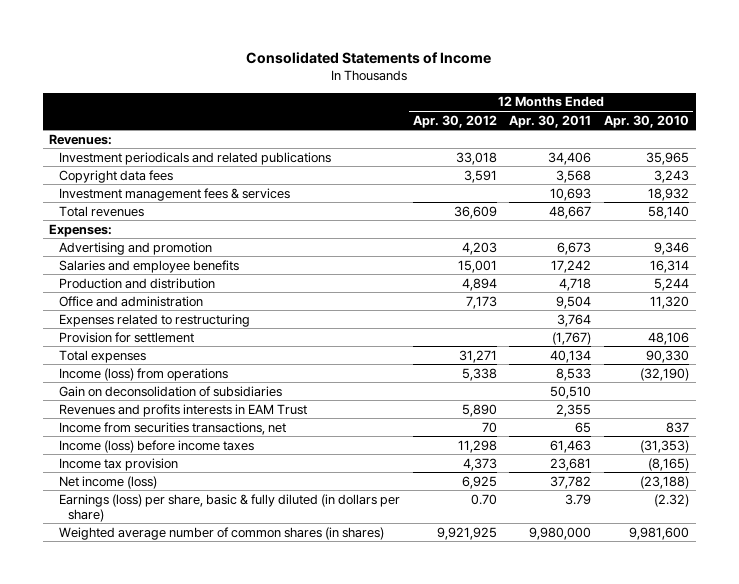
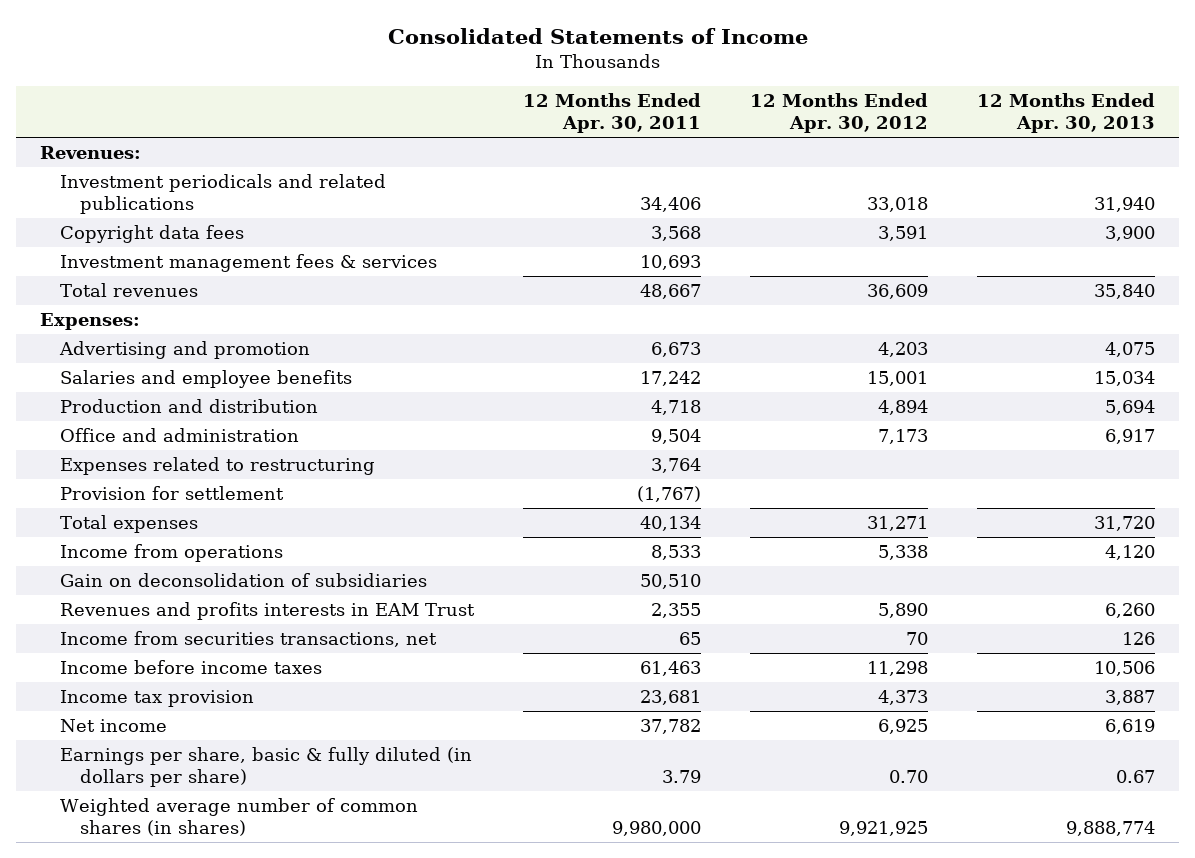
[604,114,690,128] Apr. 30, 2010 -> none
none -> [976,93,1155,134] 12 Months Ended Apr. 30, 2013
[58,367,228,381] Income (loss) from operations -> [59,544,283,563] Income from operations
[58,439,254,453] Income (loss) before income taxes -> [59,660,322,675] Income before income taxes
[58,475,157,489] Net income (loss) -> [59,719,167,733] Net income
[58,493,400,522] Earnings (loss) per share, basic & fully diluted (in dollars per share) -> [59,747,472,788] Earnings per share, basic & fully diluted (in dollars per share)

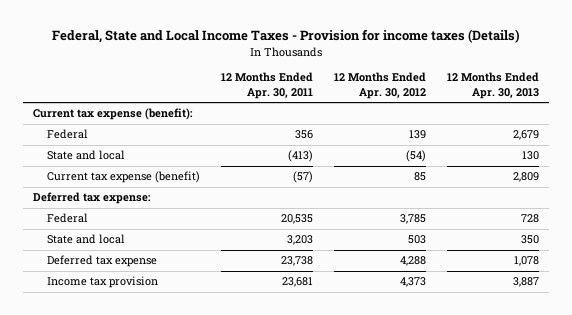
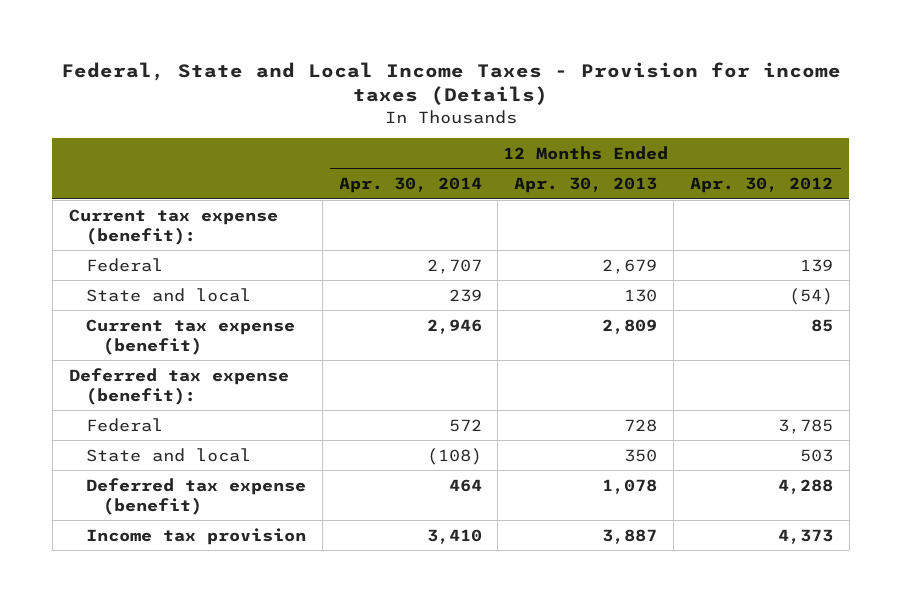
[221,72,314,99] 12 Months Ended Apr. 30, 2011 -> none
none -> [338,177,482,194] Apr. 30, 2014
[33,192,152,205] Deferred tax expense: -> [68,367,289,405] Deferred tax expense (benefit):
[47,255,158,268] Deferred tax expense -> [85,477,306,515] Deferred tax expense (benefit)

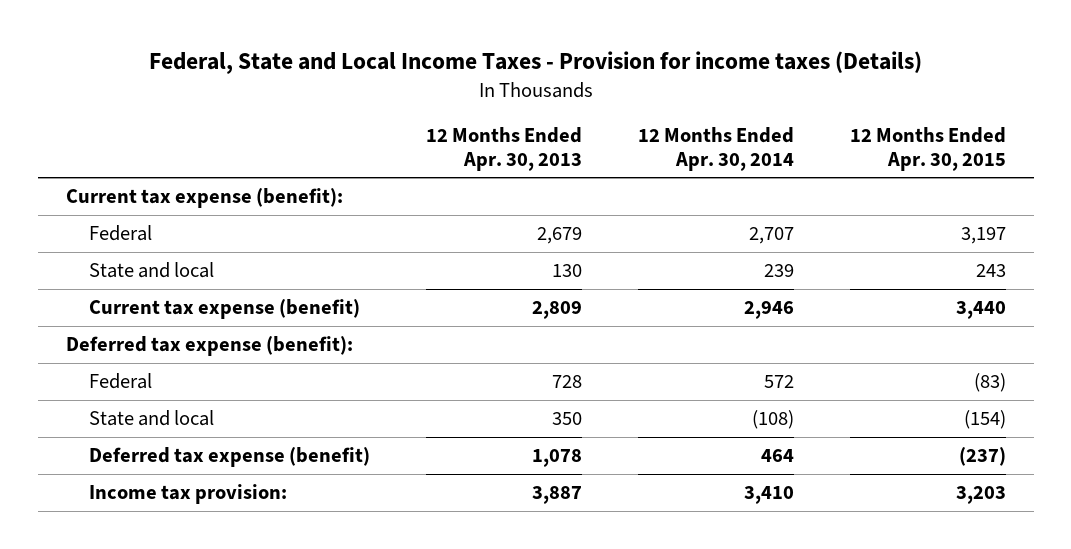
[689,177,833,194] Apr. 30, 2012 -> none
none -> [849,127,1006,171] 12 Months Ended Apr. 30, 2015
[85,527,306,545] Income tax provision -> [89,484,288,505] Income tax provision:

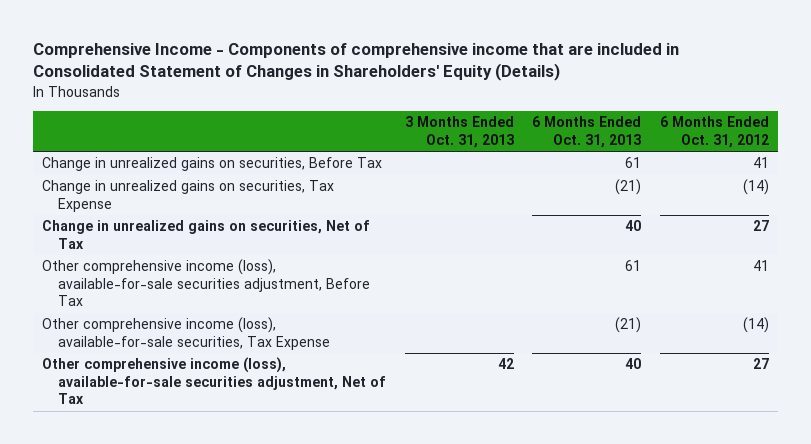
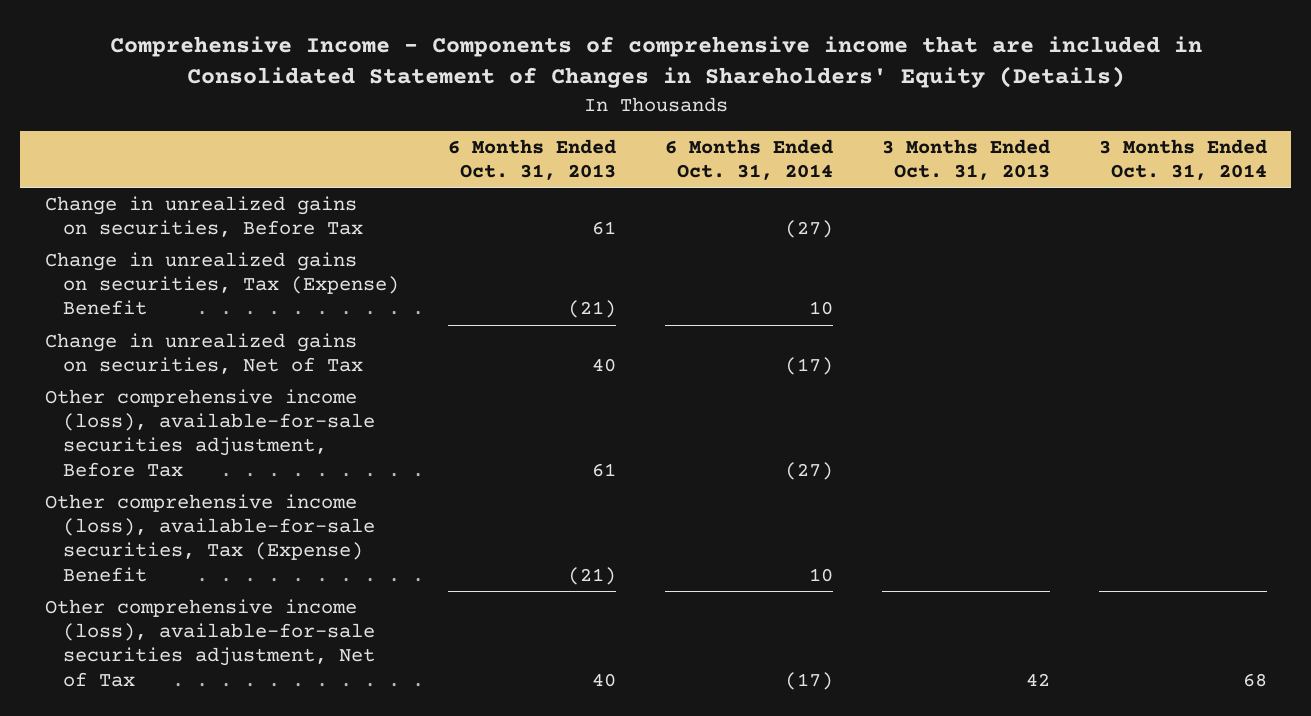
[659,116,769,148] 6 Months Ended Oct. 31, 2012 -> none
none -> [665,139,834,181] 6 Months Ended Oct. 31, 2014
none -> [1098,139,1267,181] 3 Months Ended Oct. 31, 2014
[42,180,335,212] Change in unrealized gains on securities, Tax Expense -> [44,251,400,316] Change in unrealized gains on securities, Tax (Expense) Benefit
[42,317,331,350] Other comprehensive income (loss), available-for-sale securities, Tax Expense -> [44,493,376,582] Other comprehensive income (loss), available-for-sale securities, Tax (Expense) Benefit

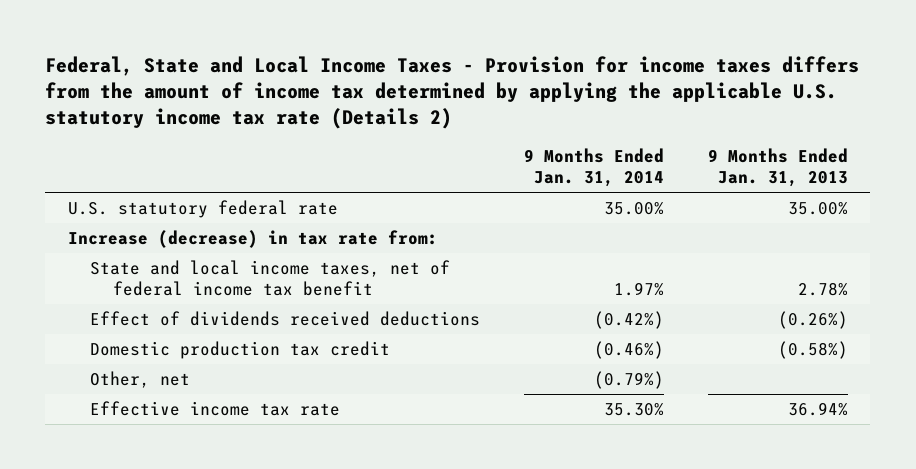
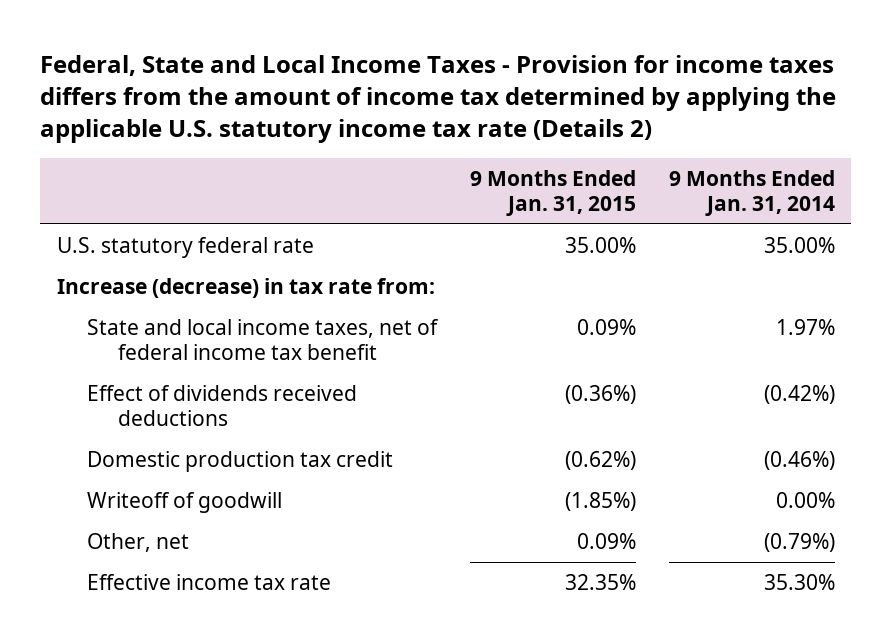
[708,148,849,188] 9 Months Ended Jan. 31, 2013 -> none
none -> [469,169,636,216] 9 Months Ended Jan. 31, 2015
none -> [87,491,283,513] Writeoff of goodwill

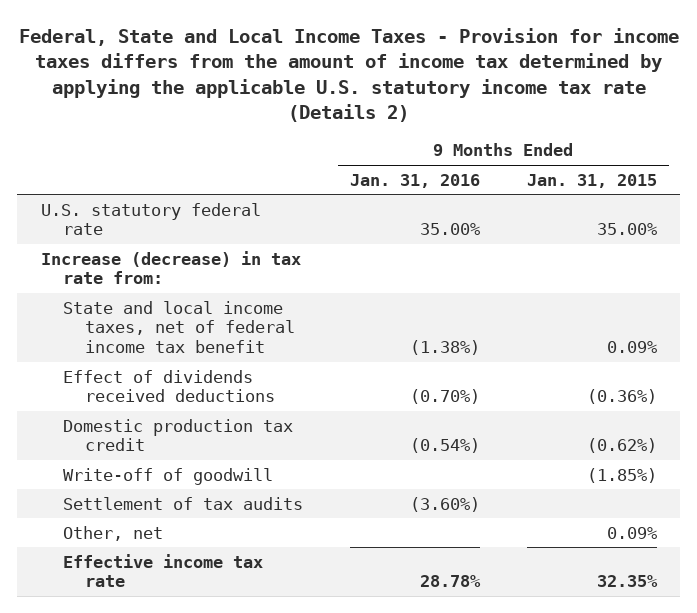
[668,169,835,216] 9 Months Ended Jan. 31, 2014 -> none
none -> [349,173,480,188] Jan. 31, 2016
[87,491,283,513] Writeoff of goodwill -> [63,467,274,485] Write-off of goodwill
none -> [63,496,304,510] Settlement of tax audits

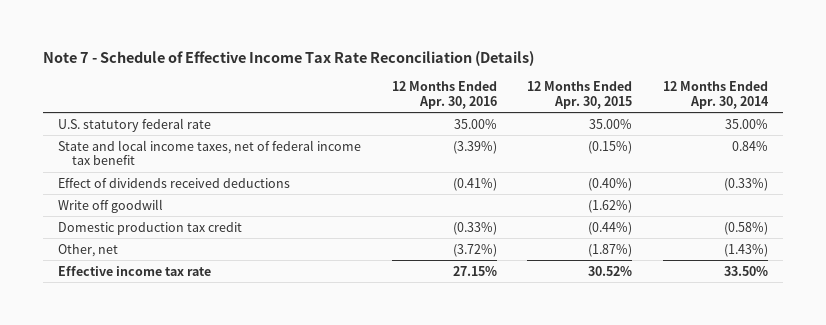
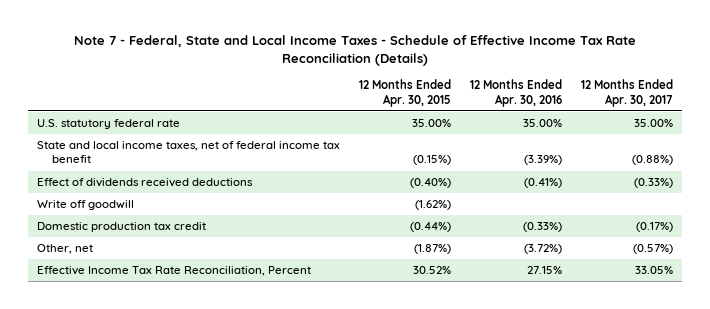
[43,50,535,66] Note 7 - Schedule of Effective Income Tax Rate Reconciliation (Details) -> [73,35,636,66] Note 7 - Federal, State and Local Income Taxes - Schedule of Effective Income Tax Rate Reconciliation (Details)
[662,81,769,109] 12 Months Ended Apr. 30, 2014 -> none
none -> [580,79,673,107] 12 Months Ended Apr. 30, 2017
[58,265,212,276] Effective income tax rate -> [37,266,312,277] Effective Income Tax Rate Reconciliation, Percent

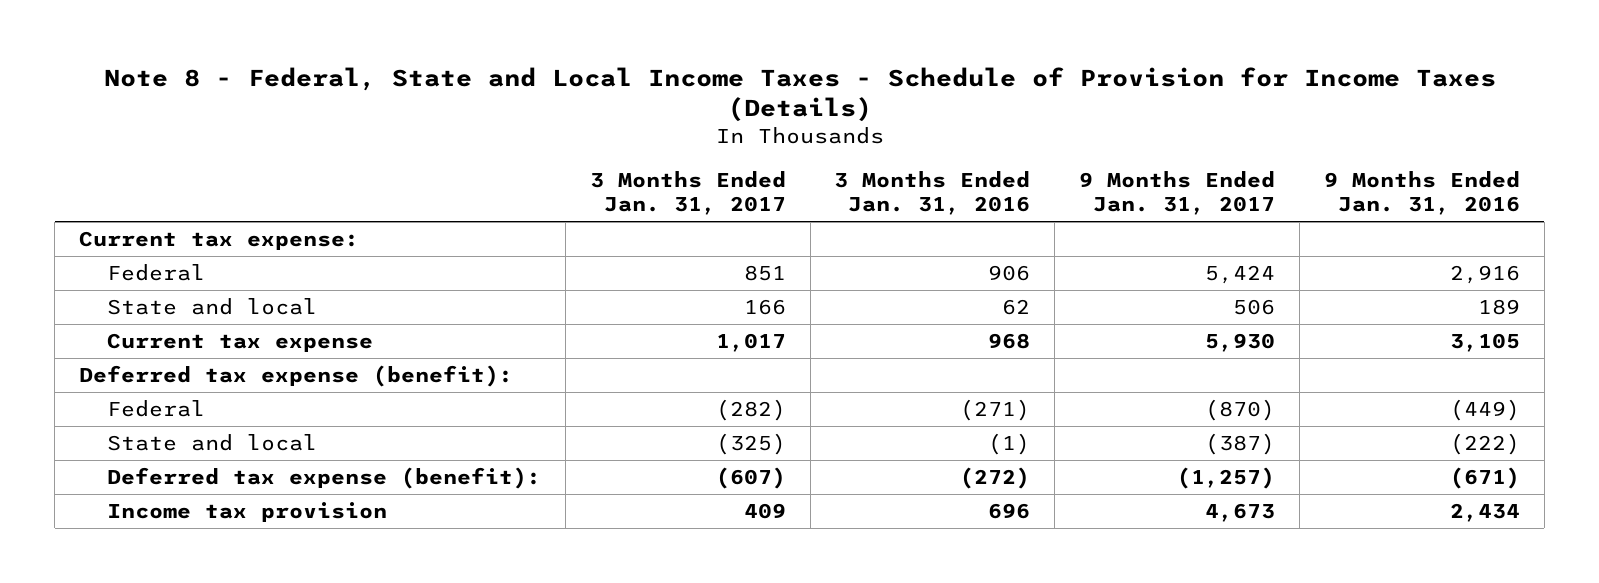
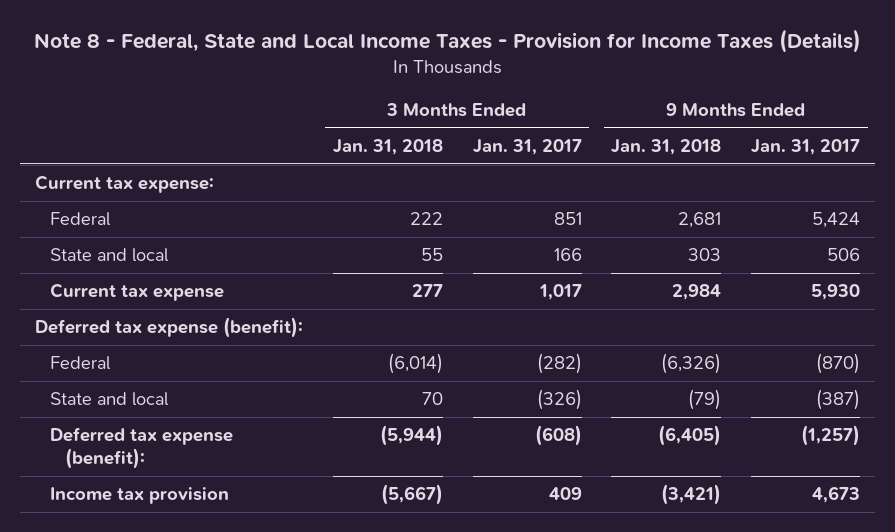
[103,66,1496,123] Note 8 - Federal, State and Local Income Taxes - Schedule of Provision for Income Taxes (Details) -> [33,29,861,54] Note 8 - Federal, State and Local Income Taxes - Provision for Income Taxes (Details)
[834,170,1031,216] 3 Months Ended Jan. 31, 2016 -> none
[1323,170,1520,216] 9 Months Ended Jan. 31, 2016 -> none
none -> [332,138,443,155] Jan. 31, 2018
none -> [611,138,722,155] Jan. 31, 2018
[715,432,786,455] (325) -> [536,389,582,411] (326)
[715,466,786,489] (607) -> [534,425,582,447] (608)

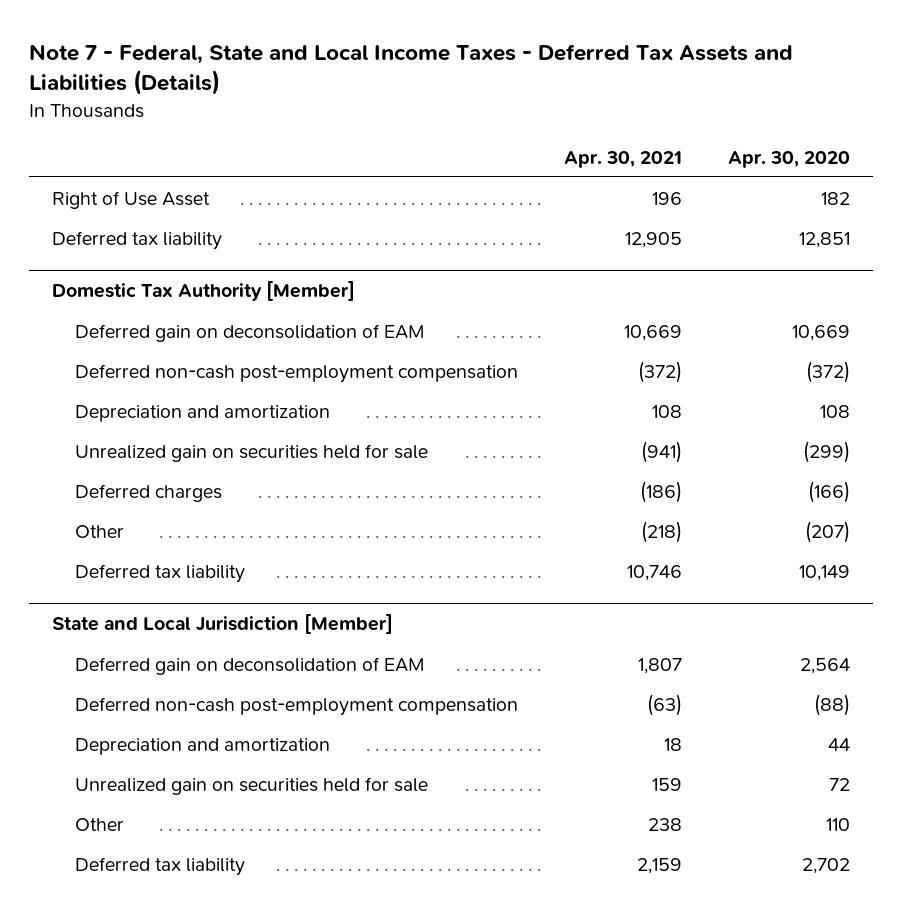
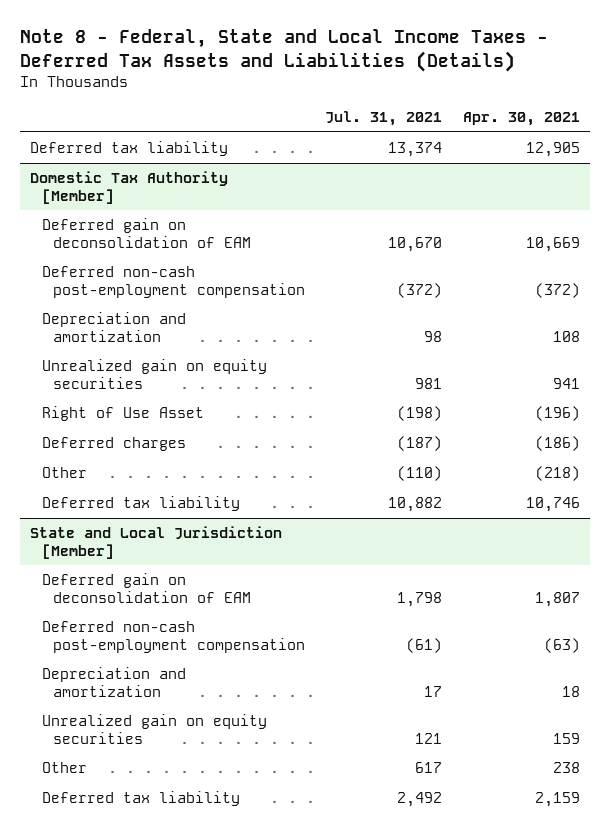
[29,43,794,96] Note 7 - Federal, State and Local Income Taxes - Deferred Tax Assets and Liabilities (Details) -> [19,29,548,72] Note 8 - Federal, State and Local Income Taxes - Deferred Tax Assets and Liabilities (Details)
[728,150,851,168] Apr. 30, 2020 -> none
none -> [325,111,443,127] Jul. 31, 2021
[52,190,211,209] Right of Use Asset -> none
[75,443,429,462] Unrealized gain on securities held for sale -> [41,359,267,389] Unrealized gain on equity securities
[641,440,683,463] (941) -> [552,377,580,389] 941
none -> [41,406,204,422] Right of Use Asset
[75,776,429,795] Unrealized gain on securities held for sale -> [41,714,267,744] Unrealized gain on equity securities

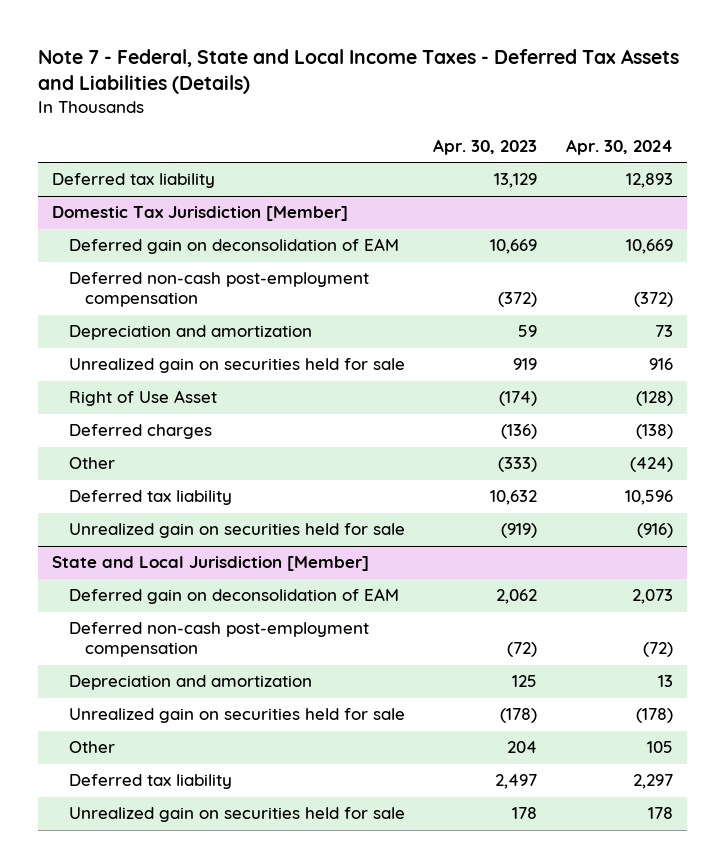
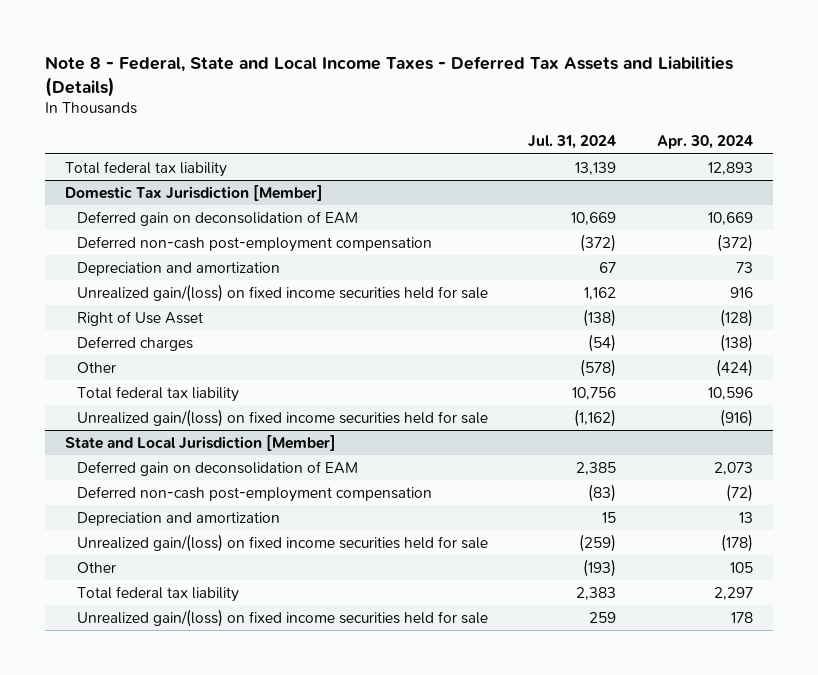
[37,48,679,94] Note 7 - Federal, State and Local Income Taxes - Deferred Tax Assets and Liabilities (Details) -> [44,55,733,97] Note 8 - Federal, State and Local Income Taxes - Deferred Tax Assets and Liabilities (Details)
[433,138,538,155] Apr. 30, 2023 -> none
none -> [528,135,617,150] Jul. 31, 2024
[51,173,215,189] Deferred tax liability -> [65,160,228,177] Total federal tax liability
[68,358,405,374] Unrealized gain on securities held for sale -> [76,283,488,302] Unrealized gain/(loss) on fixed income securities held for sale
[68,490,232,506] Deferred tax liability -> [76,385,239,402] Total federal tax liability
[68,523,405,539] Unrealized gain on securities held for sale -> [76,408,488,427] Unrealized gain/(loss) on fixed income securities held for sale
[68,708,405,724] Unrealized gain on securities held for sale -> [76,533,488,552] Unrealized gain/(loss) on fixed income securities held for sale
[68,774,232,790] Deferred tax liability -> [76,585,239,602] Total federal tax liability
[68,807,405,823] Unrealized gain on securities held for sale -> [76,608,488,627] Unrealized gain/(loss) on fixed income securities held for sale

